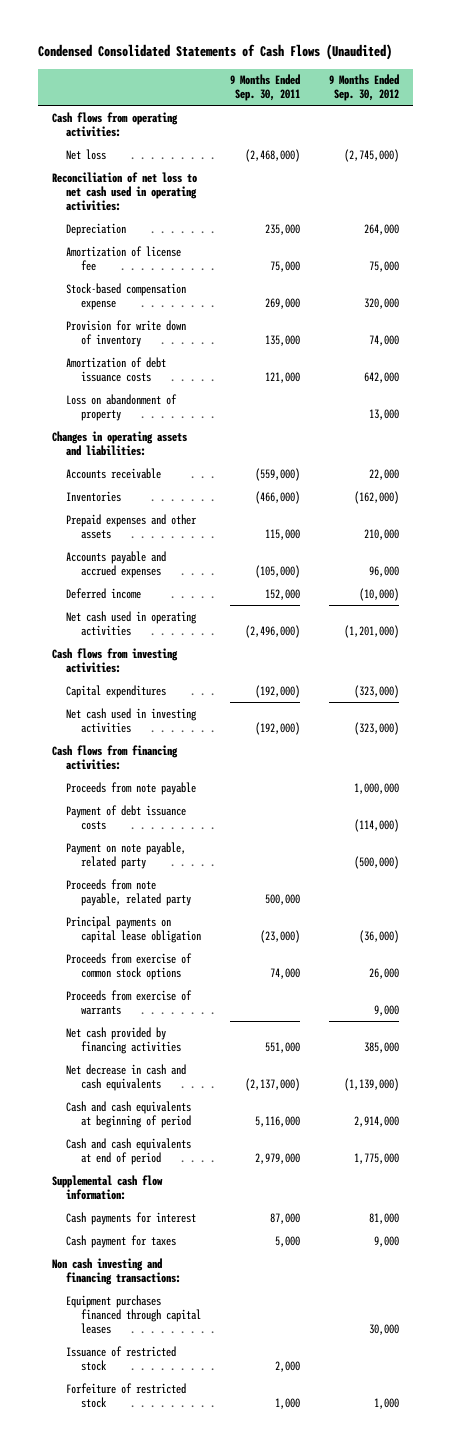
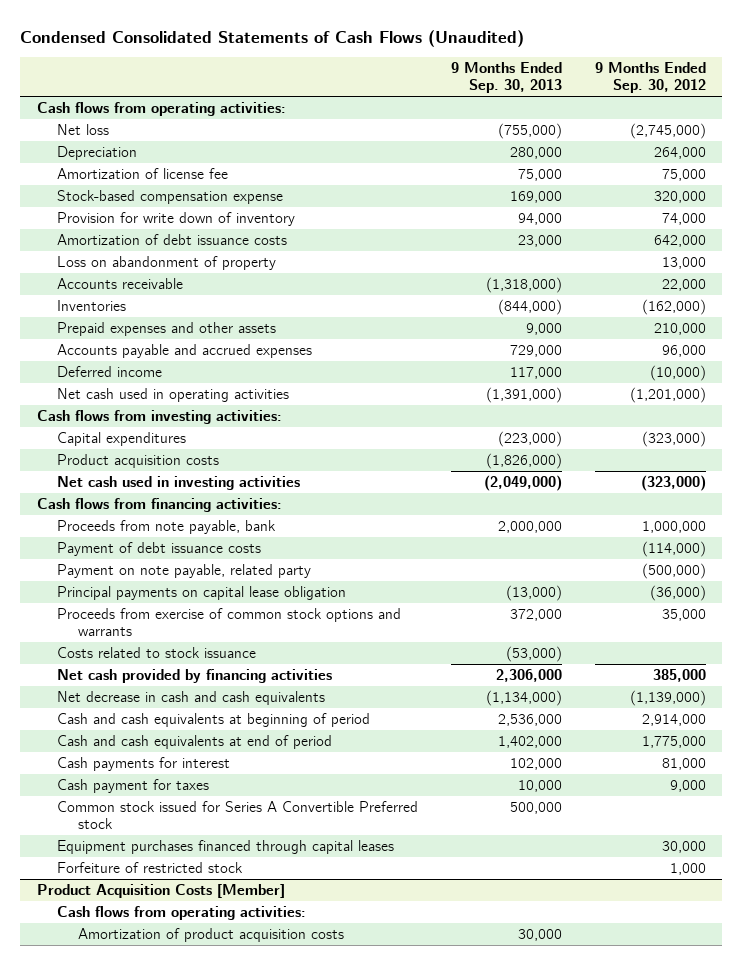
[229,74,300,102] 9 Months Ended Sep. 30, 2011 -> none
none -> [451,62,563,94] 9 Months Ended Sep. 30, 2013
[52,171,198,211] Reconciliation of net loss to net cash used in operating activities: -> none
[52,430,188,456] Changes in operating assets and liabilities: -> none
none -> [57,454,220,469] Product acquisition costs
[66,781,197,795] Proceeds from note payable -> [57,520,277,535] Proceeds from note payable, bank
[66,878,191,906] Proceeds from note payable, related party -> none
[66,989,193,1015] Proceeds from exercise of warrants -> none
[66,952,193,980] Proceeds from exercise of common stock options -> [57,608,402,636] Proceeds from exercise of common stock options and warrants
[368,967,399,979] 26,000 -> [661,609,706,622] 35,000
none -> [57,647,257,659] Costs related to stock issuance
[52,1174,164,1200] Supplemental cash flow information: -> none
[52,1257,182,1285] Non cash investing and financing transactions: -> none
none -> [57,801,419,829] Common stock issued for Series A Convertible Preferred stock
[66,1345,177,1371] Issuance of restricted stock -> none
none -> [36,884,285,899] Product Acquisition Costs [Member]
none -> [57,906,307,921] Cash flows from operating activities:
none -> [77,928,344,943] Amortization of product acquisition costs

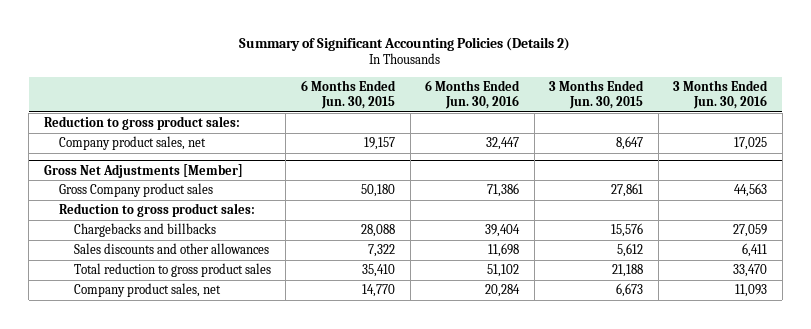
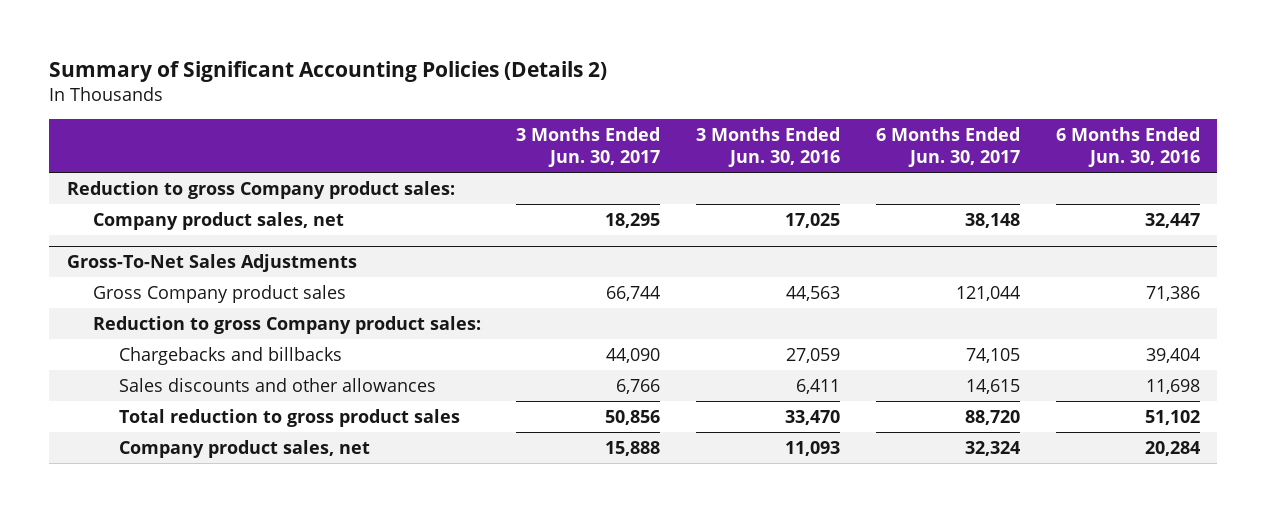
[300,79,396,110] 6 Months Ended Jun. 30, 2015 -> none
[549,79,645,110] 3 Months Ended Jun. 30, 2015 -> none
none -> [516,127,661,168] 3 Months Ended Jun. 30, 2017
none -> [875,127,1020,168] 6 Months Ended Jun. 30, 2017
[43,115,240,130] Reduction to gross product sales: -> [66,180,455,199] Reduction to gross Company product sales:
[43,163,243,178] Gross Net Adjustments [Member] -> [66,253,357,272] Gross-To-Net Sales Adjustments
[58,202,255,217] Reduction to gross product sales: -> [92,315,481,334] Reduction to gross Company product sales:

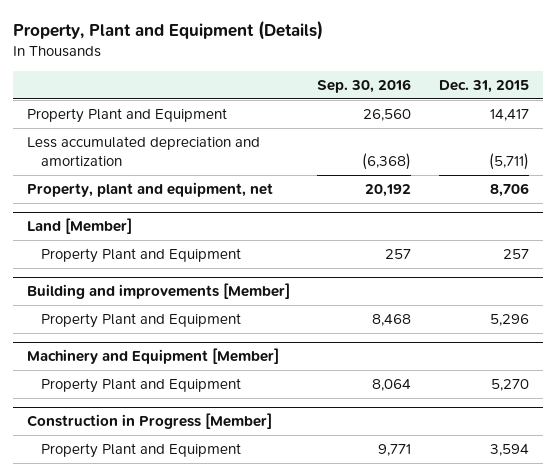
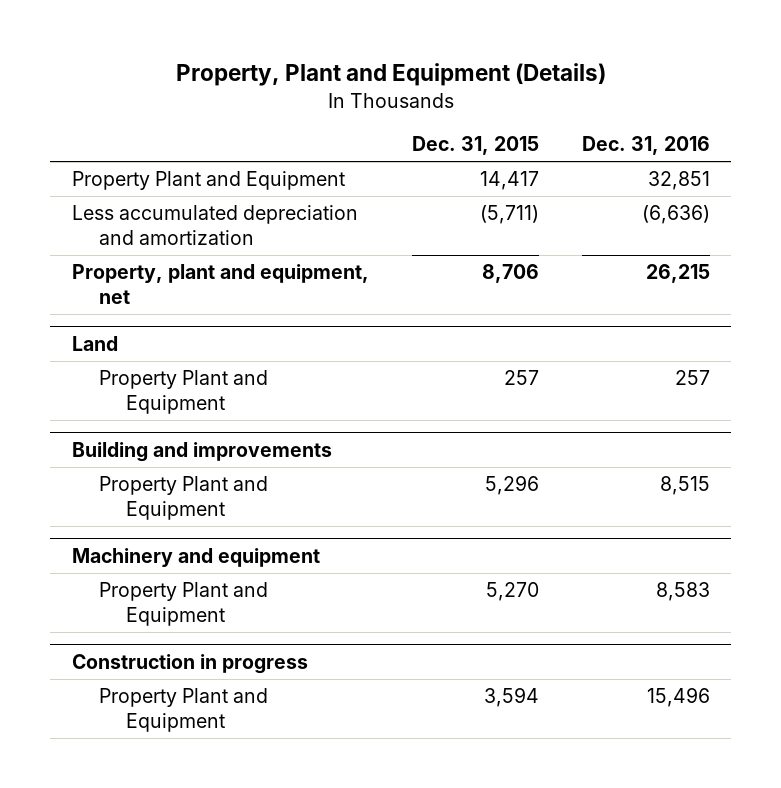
[317,79,412,94] Sep. 30, 2016 -> none
none -> [581,136,710,156] Dec. 31, 2016
[26,218,132,235] Land [Member] -> [71,335,118,351] Land
[26,283,290,300] Building and improvements [Member] -> [71,441,332,462] Building and improvements
[26,348,279,365] Machinery and Equipment [Member] -> [71,547,320,567] Machinery and equipment
[26,413,272,430] Construction in Progress [Member] -> [71,653,308,674] Construction in progress

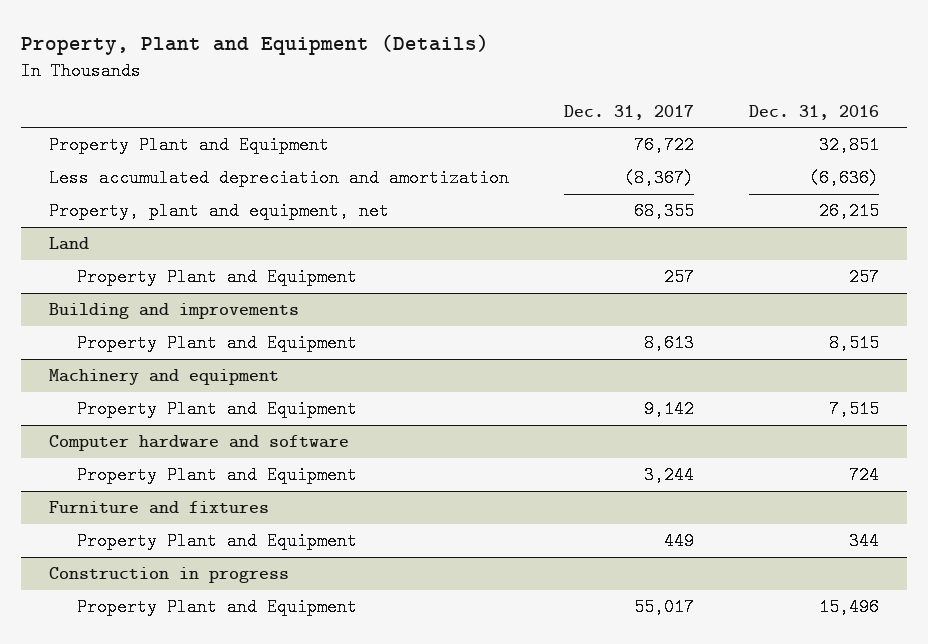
[411,136,539,156] Dec. 31, 2015 -> none
none -> [563,104,694,120] Dec. 31, 2017
[655,582,710,602] 8,583 -> [829,400,880,419] 7,515
none -> [48,435,349,452] Computer hardware and software
none -> [77,466,358,485] Property Plant and Equipment
none -> [48,501,269,515] Furniture and fixtures
none -> [77,532,358,551] Property Plant and Equipment

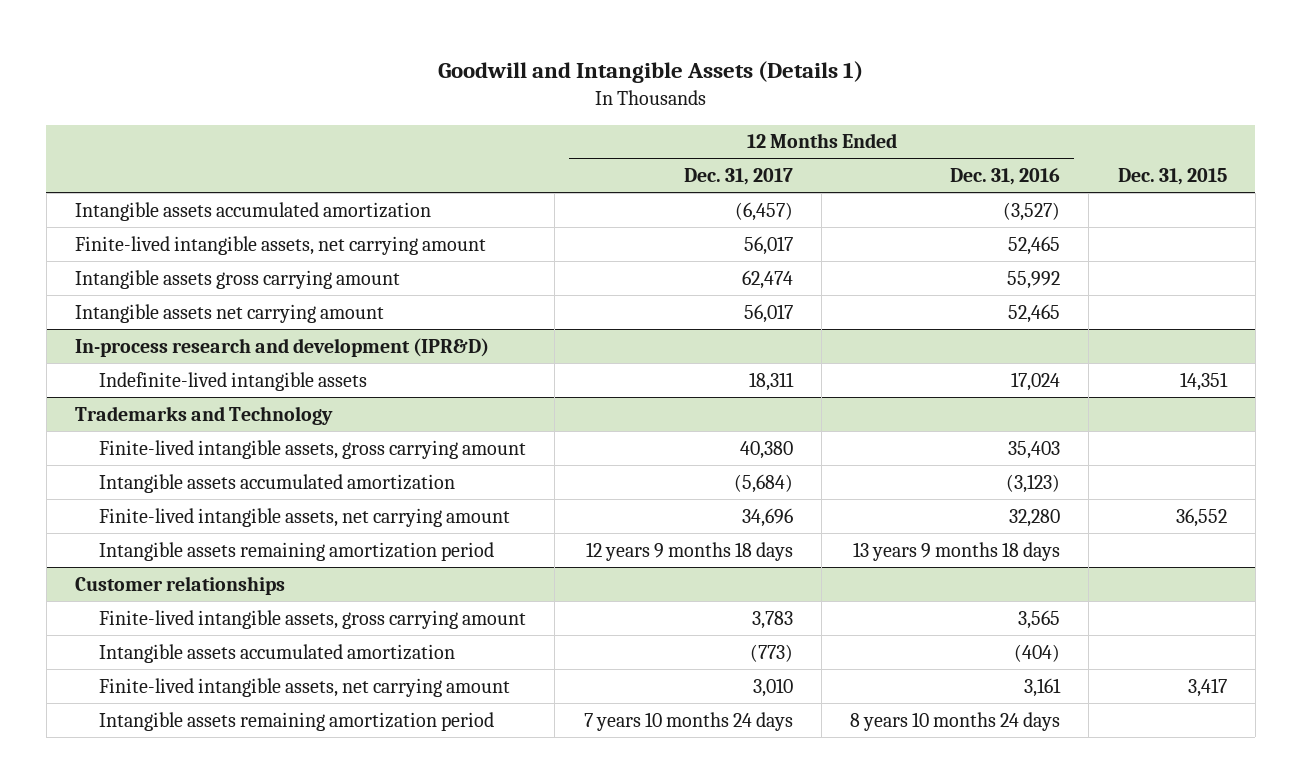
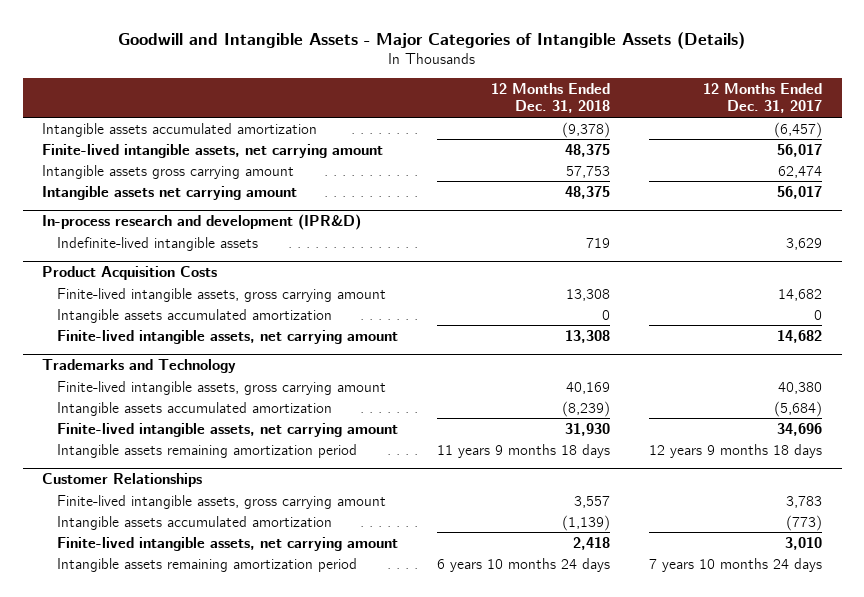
[437,60,863,83] Goodwill and Intangible Assets (Details 1) -> [118,31,746,49] Goodwill and Intangible Assets - Major Categories of Intangible Assets (Details)
[950,168,1061,186] Dec. 31, 2016 -> none
[1117,168,1227,186] Dec. 31, 2015 -> none
none -> [491,83,611,114] 12 Months Ended Dec. 31, 2018
[748,371,794,391] 18,311 -> [786,237,823,250] 3,629
none -> [42,266,218,281] Product Acquisition Costs
none -> [56,287,386,302] Finite-lived intangible assets, gross carrying amount
none -> [56,308,332,323] Intangible assets accumulated amortization
none -> [56,329,398,344] Finite-lived intangible assets, net carrying amount
[75,575,286,595] Customer relationships -> [42,473,203,488] Customer Relationships

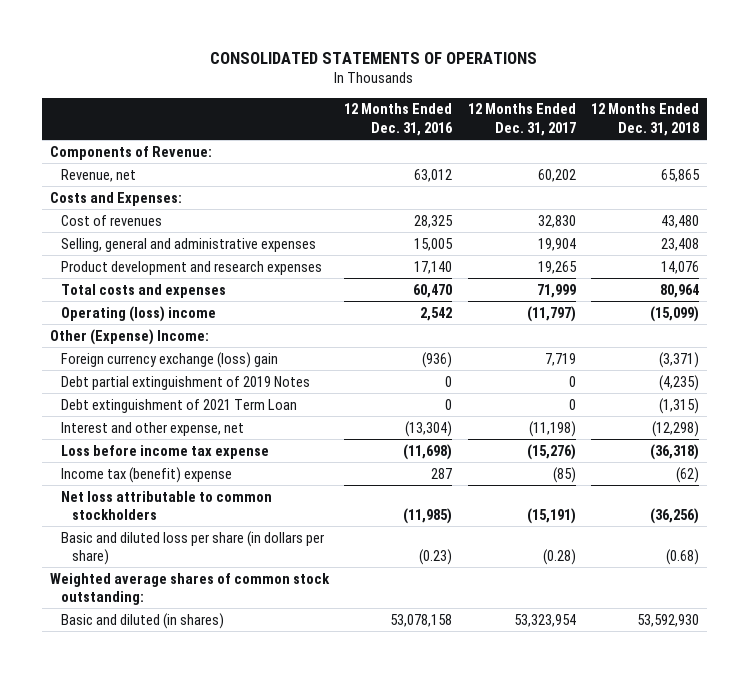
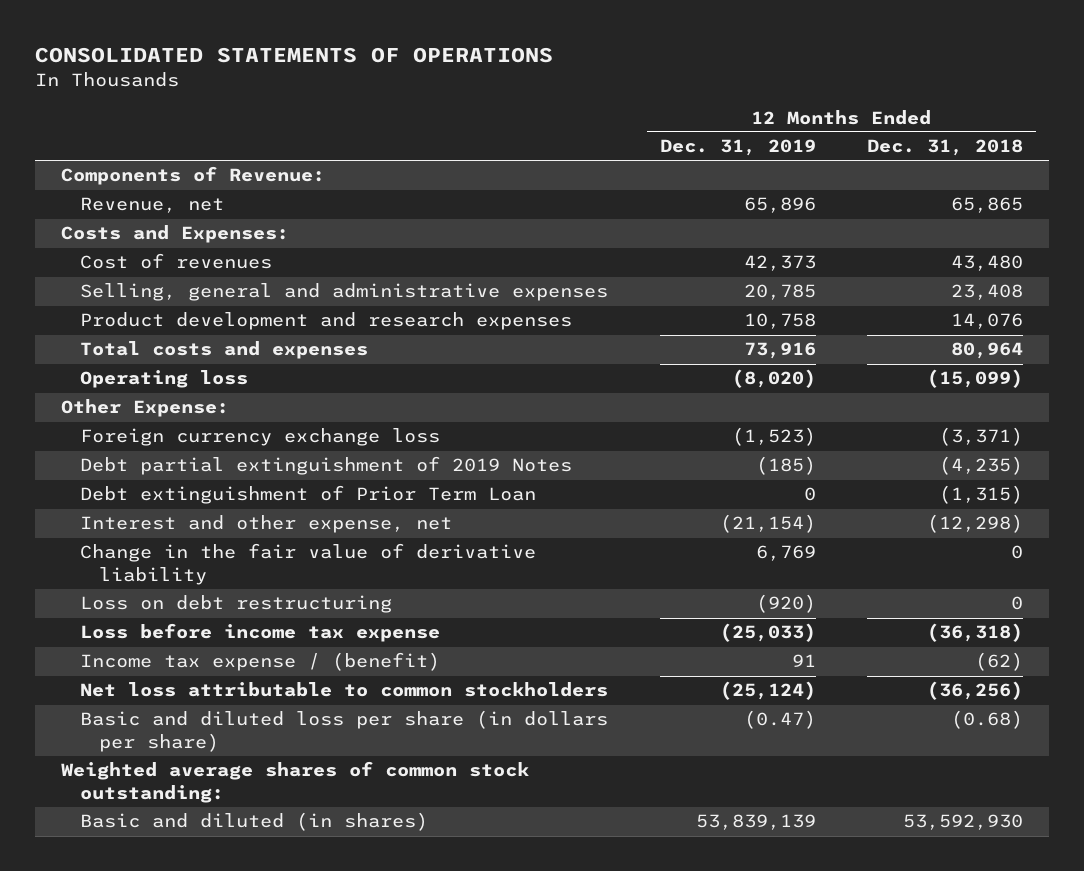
[344,103,454,136] 12 Months Ended Dec. 31, 2016 -> none
[467,103,576,136] 12 Months Ended Dec. 31, 2017 -> none
none -> [659,139,816,157] Dec. 31, 2019
[60,305,216,322] Operating (loss) income -> [79,370,248,389] Operating loss
[49,328,209,345] Other (Expense) Income: -> [60,399,229,418] Other Expense:
[60,351,278,368] Foreign currency exchange (loss) gain -> [79,428,440,447] Foreign currency exchange loss
[60,398,297,413] Debt extinguishment of 2021 Term Loan -> [79,485,536,505] Debt extinguishment of Prior Term Loan
none -> [79,543,536,585] Change in the fair value of derivative liability
none -> [79,595,392,614] Loss on debt restructuring
[60,466,232,483] Income tax (benefit) expense -> [79,652,440,672] Income tax expense / (benefit)

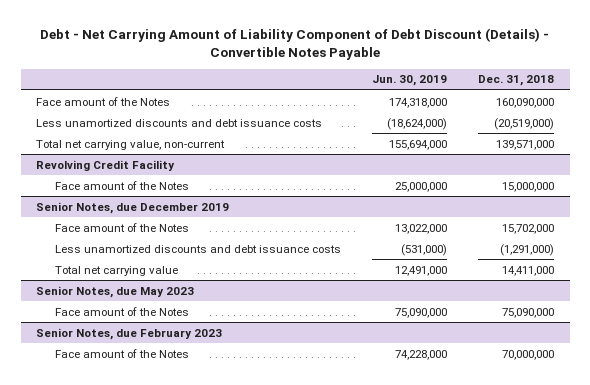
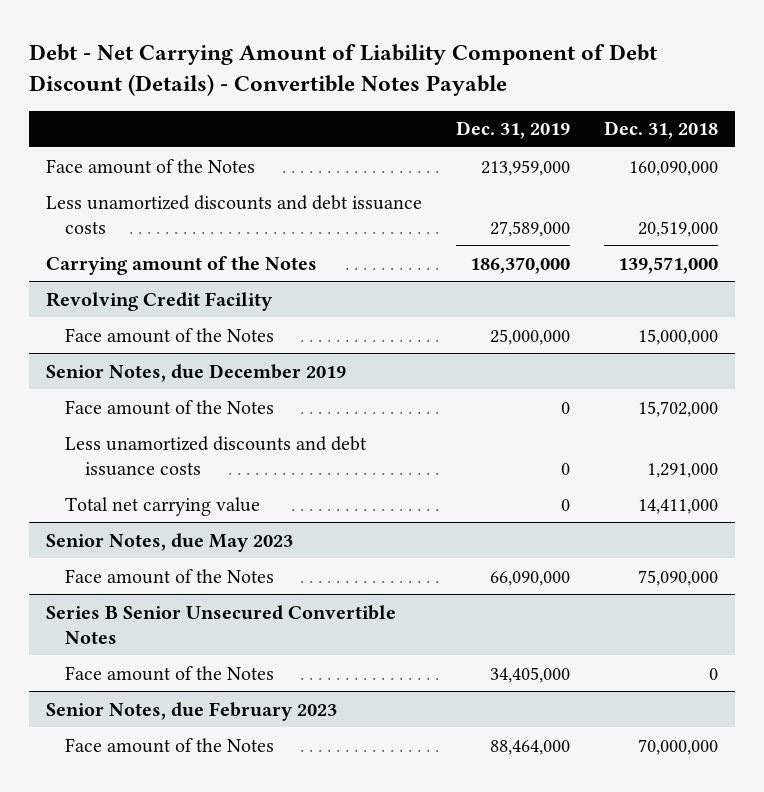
[371,75,447,87] Jun. 30, 2019 -> none
none -> [455,121,570,140] Dec. 31, 2019
[493,117,554,130] (20,519,000) -> [638,220,719,237] 20,519,000
[36,139,226,150] Total net carrying value, non-current -> [45,255,317,275] Carrying amount of the Notes
[499,243,554,256] (1,291,000) -> [647,462,719,478] 1,291,000
none -> [45,604,396,644] Series B Senior Unsecured Convertible Notes
none -> [65,665,275,681] Face amount of the Notes

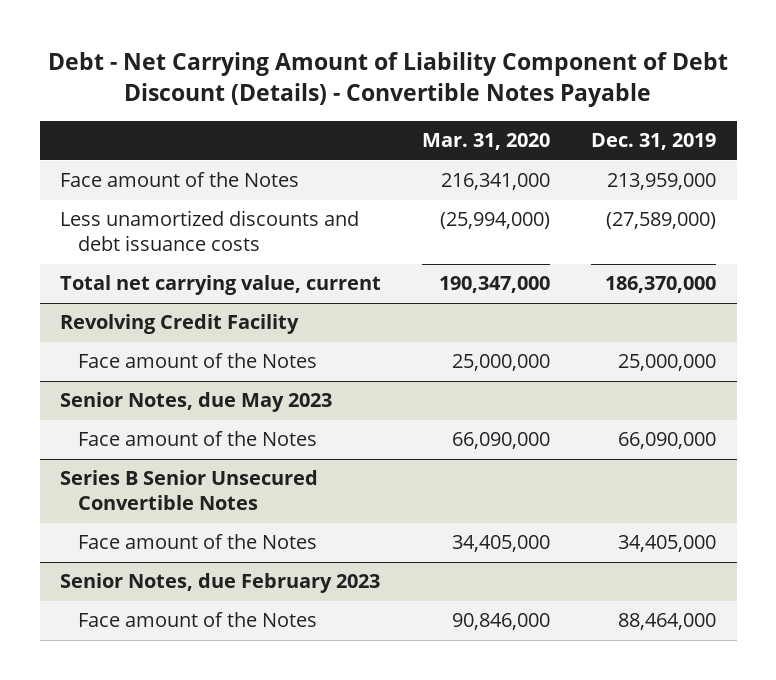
[604,121,719,140] Dec. 31, 2018 -> none
none -> [422,133,551,151] Mar. 31, 2020
[489,220,570,237] 27,589,000 -> [606,212,717,230] (27,589,000)
[45,255,317,275] Carrying amount of the Notes -> [60,275,382,296] Total net carrying value, current
[45,363,346,382] Senior Notes, due December 2019 -> none
[65,399,275,415] Face amount of the Notes -> none
[65,435,368,476] Less unamortized discounts and debt issuance costs -> none
[65,496,261,516] Total net carrying value -> none

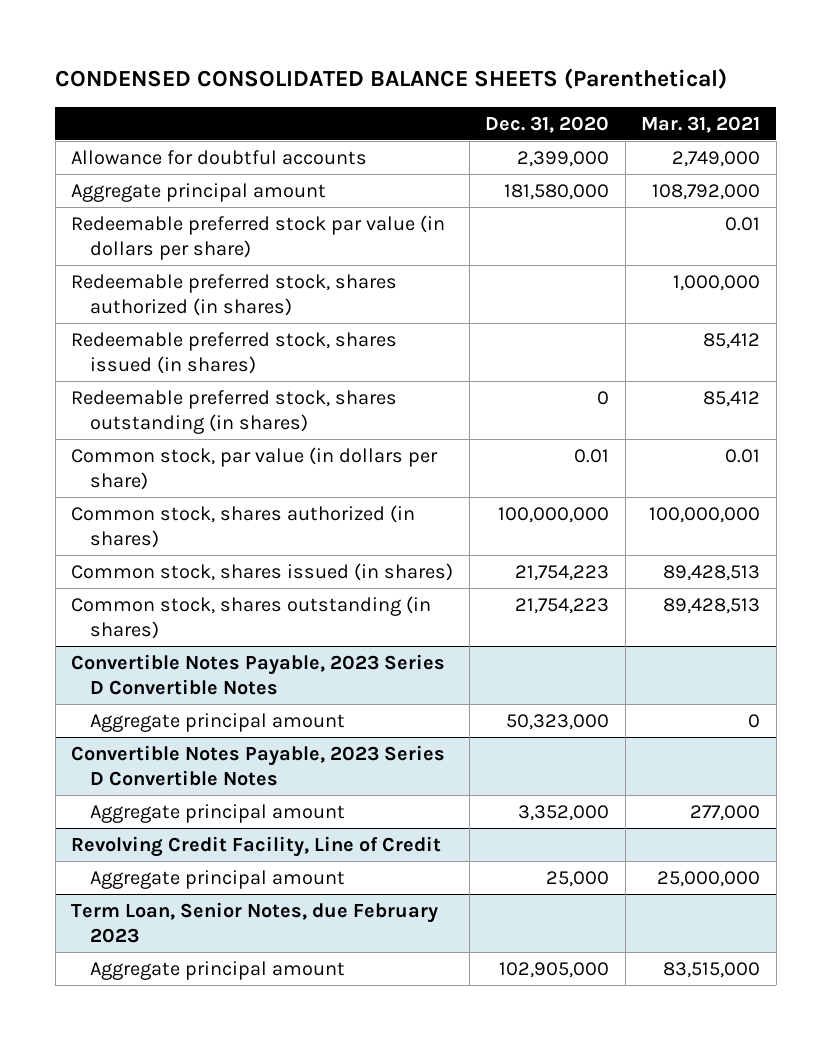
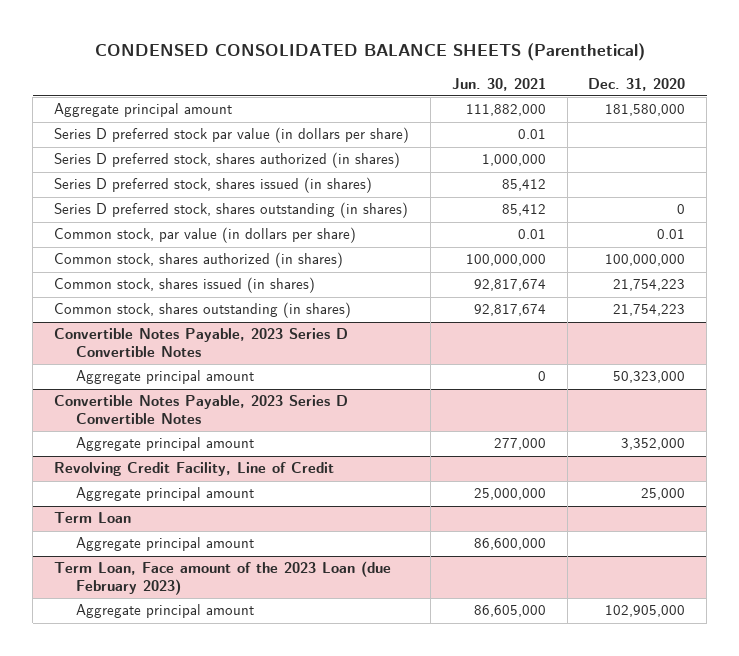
[641,115,761,133] Mar. 31, 2021 -> none
none -> [451,77,546,91] Jun. 30, 2021
[71,149,368,165] Allowance for doubtful accounts -> none
[71,214,446,261] Redeemable preferred stock par value (in dollars per share) -> [54,127,410,144] Series D preferred stock par value (in dollars per share)
[71,273,398,317] Redeemable preferred stock, shares authorized (in shares) -> [54,152,401,169] Series D preferred stock, shares authorized (in shares)
[71,331,398,375] Redeemable preferred stock, shares issued (in shares) -> [54,177,373,194] Series D preferred stock, shares issued (in shares)
[71,389,398,435] Redeemable preferred stock, shares outstanding (in shares) -> [54,202,409,219] Series D preferred stock, shares outstanding (in shares)
[71,901,439,944] Term Loan, Senior Notes, due February 2023 -> none
none -> [54,512,132,524] Term Loan
none -> [76,537,255,552] Aggregate principal amount
none -> [54,561,392,595] Term Loan, Face amount of the 2023 Loan (due February 2023)

